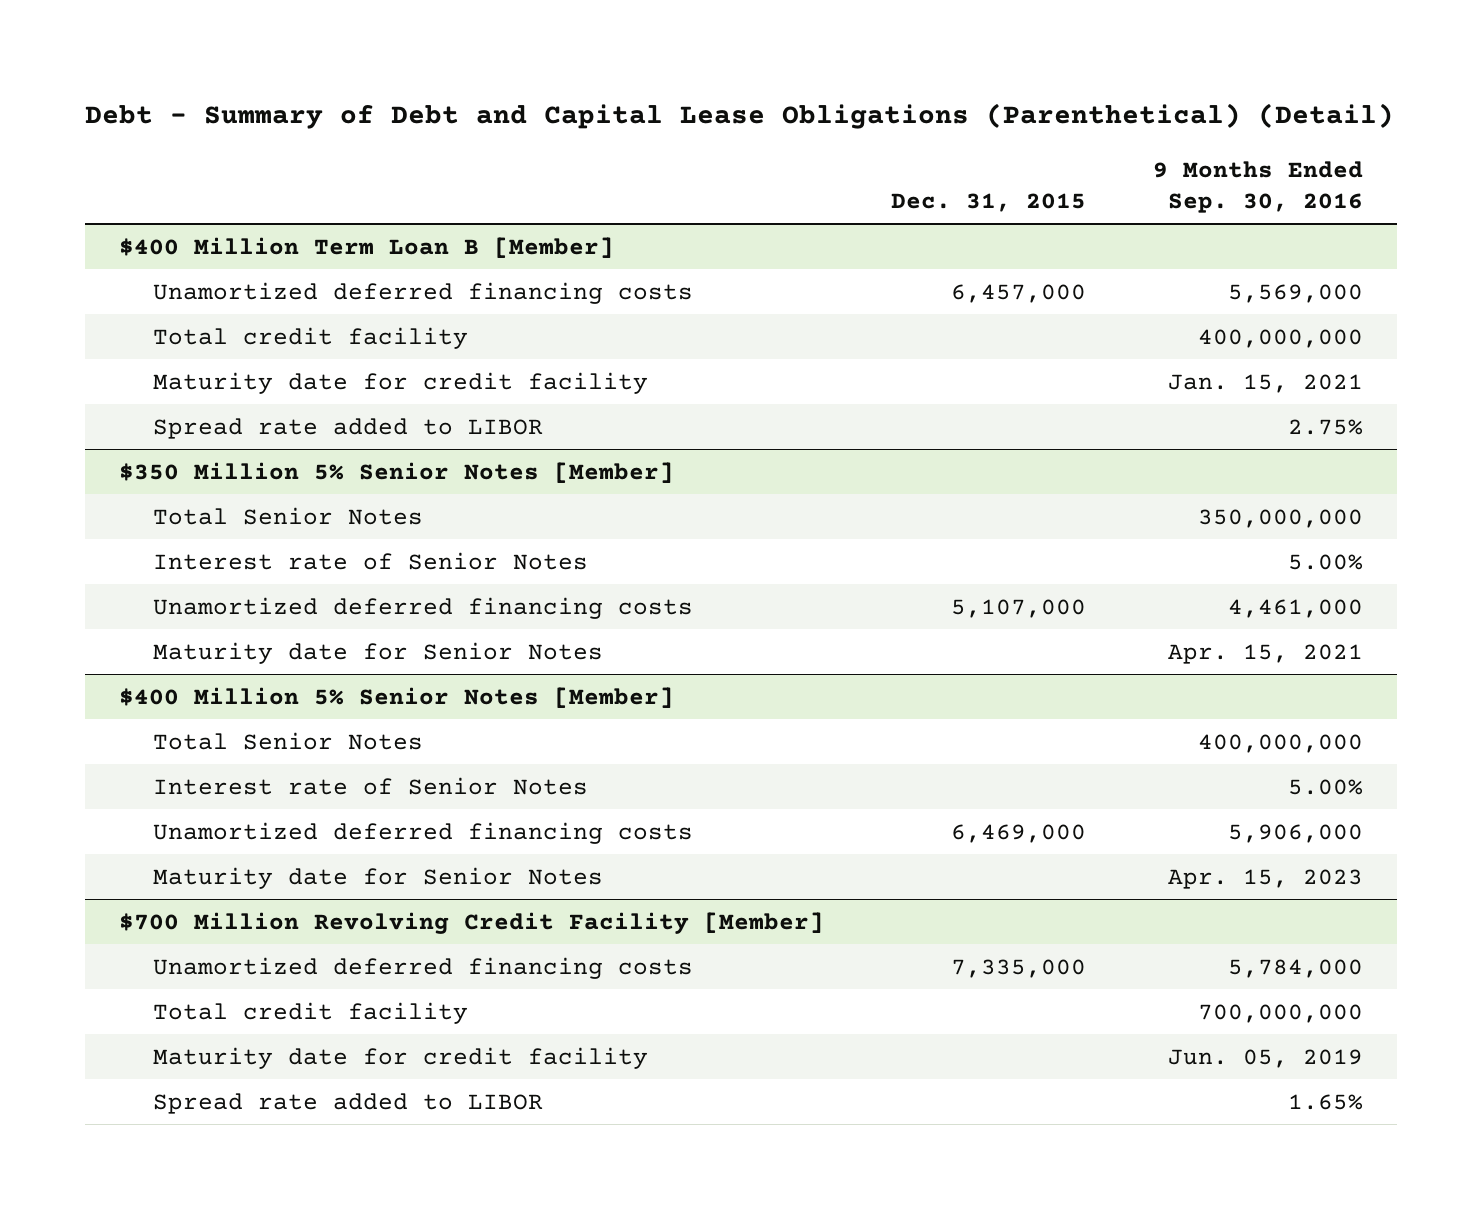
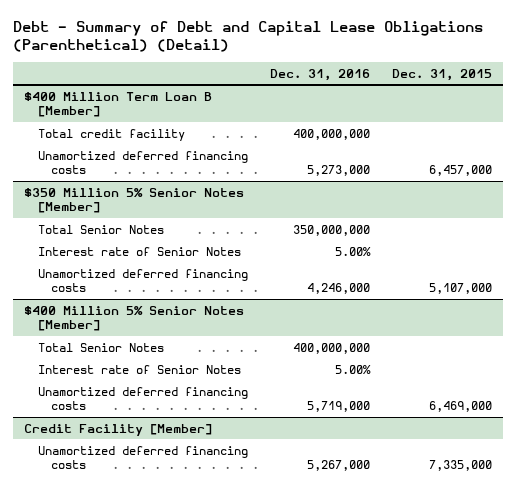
[1153,161,1364,213] 9 Months Ended Sep. 30, 2016 -> none
none -> [269,68,370,81] Dec. 31, 2016
[153,371,649,394] Maturity date for credit facility -> none
[153,417,544,439] Spread rate added to LIBOR -> none
[153,281,694,304] Unamortized deferred financing costs -> [37,150,248,175] Unamortized deferred financing costs
[153,641,604,664] Maturity date for Senior Notes -> none
[153,866,604,889] Maturity date for Senior Notes -> none
[118,911,824,934] $700 Million Revolving Credit Facility [Member] -> [23,423,212,436] Credit Facility [Member]
[153,1001,469,1024] Total credit facility -> none
[153,1046,649,1069] Maturity date for credit facility -> none
[153,1092,544,1114] Spread rate added to LIBOR -> none

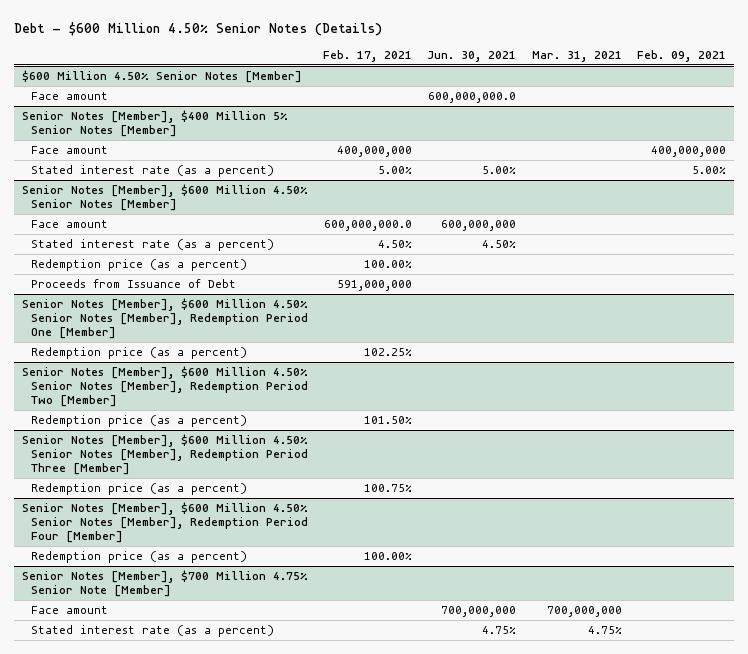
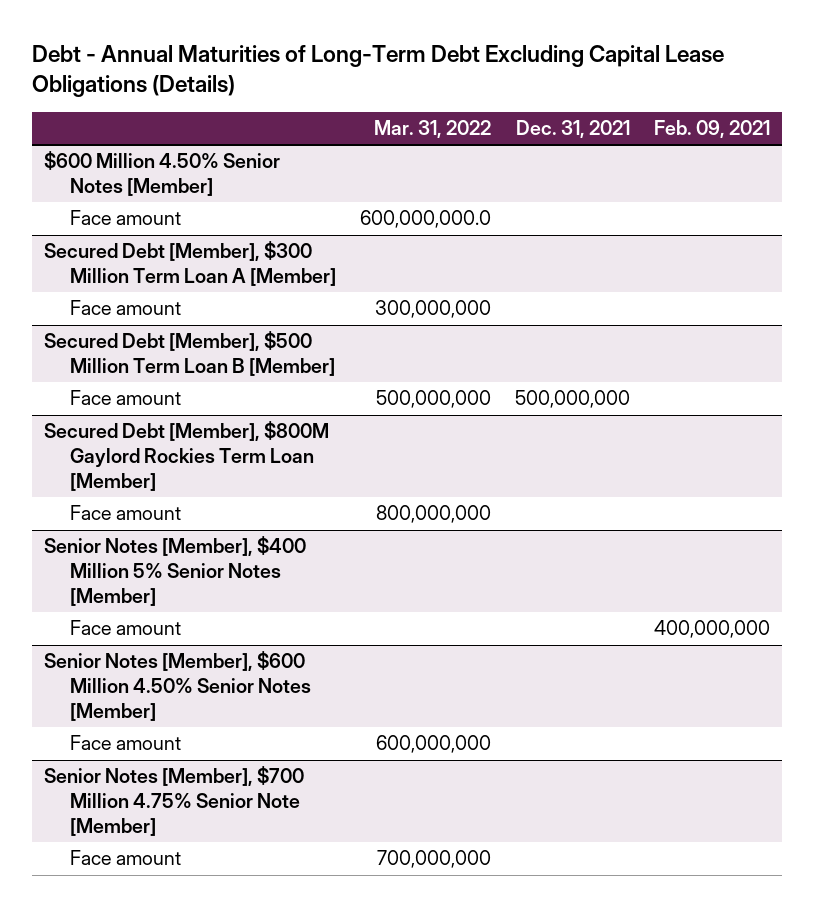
[13,21,382,36] Debt - $600 Million 4.50% Senior Notes (Details) -> [32,45,725,98] Debt - Annual Maturities of Long-Term Debt Excluding Capital Lease Obligations (Details)
[323,49,413,62] Feb. 17, 2021 -> none
[427,50,517,62] Jun. 30, 2021 -> none
[531,50,622,62] Mar. 31, 2021 -> none
none -> [373,120,491,139] Mar. 31, 2022
none -> [515,120,630,139] Dec. 31, 2021
none -> [44,241,336,287] Secured Debt [Member], $300 Million Term Loan A [Member]
none -> [69,300,181,316] Face amount
none -> [44,331,335,377] Secured Debt [Member], $500 Million Term Loan B [Member]
none -> [69,390,181,406] Face amount
none -> [44,421,330,491] Secured Debt [Member], $800M Gaylord Rockies Term Loan [Member]
none -> [69,505,181,521] Face amount
[30,165,274,178] Stated interest rate (as a percent) -> none
[30,239,274,252] Stated interest rate (as a percent) -> none
[30,259,247,272] Redemption price (as a percent) -> none
[30,279,236,289] Proceeds from Issuance of Debt -> none
[21,298,308,340] Senior Notes [Member], $600 Million 4.50% Senior Notes [Member], Redemption Period One [Member] -> none
[30,347,247,360] Redemption price (as a percent) -> none
[21,366,308,408] Senior Notes [Member], $600 Million 4.50% Senior Notes [Member], Redemption Period Two [Member] -> none
[30,415,247,428] Redemption price (as a percent) -> none
[21,434,308,476] Senior Notes [Member], $600 Million 4.50% Senior Notes [Member], Redemption Period Three [Member] -> none
[30,483,247,496] Redemption price (as a percent) -> none
[21,502,308,544] Senior Notes [Member], $600 Million 4.50% Senior Notes [Member], Redemption Period Four [Member] -> none
[30,551,247,564] Redemption price (as a percent) -> none
[30,625,274,638] Stated interest rate (as a percent) -> none

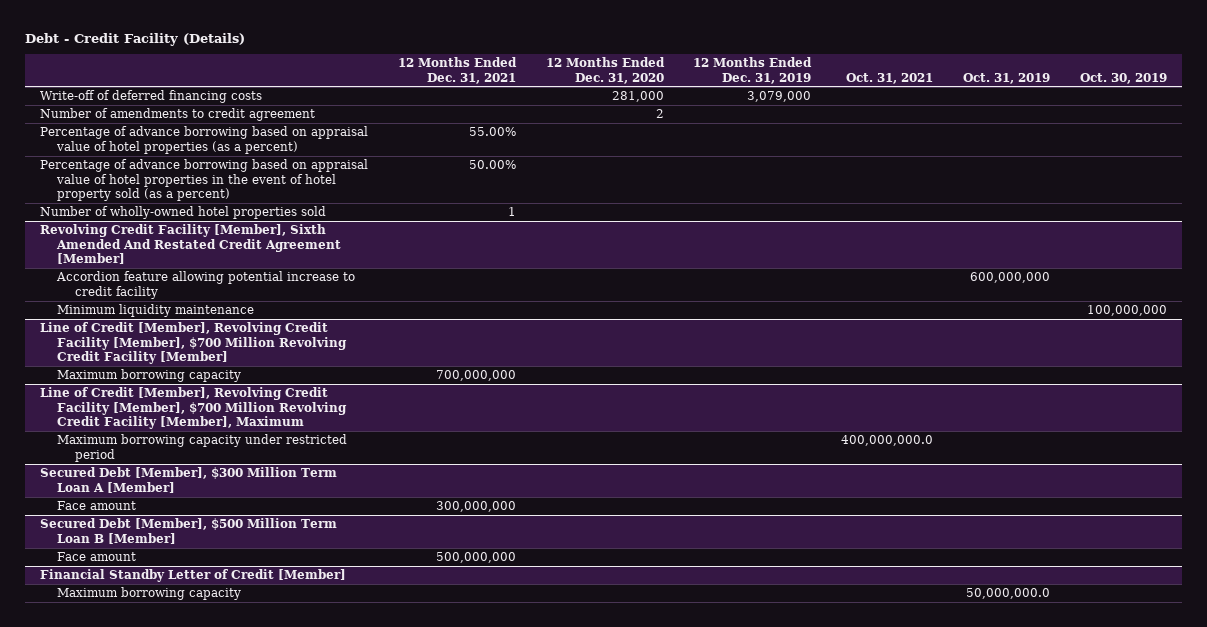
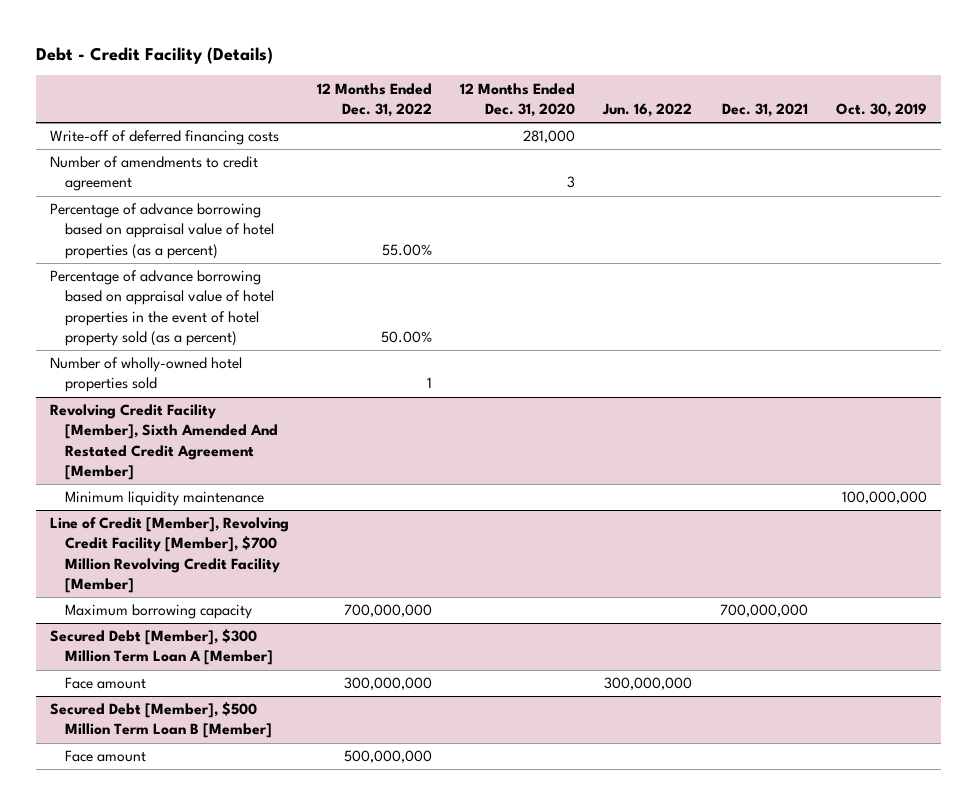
[397,56,517,84] 12 Months Ended Dec. 31, 2021 -> none
[693,56,813,84] 12 Months Ended Dec. 31, 2019 -> none
[846,72,934,84] Oct. 31, 2021 -> none
[962,72,1050,84] Oct. 31, 2019 -> none
none -> [316,82,432,117] 12 Months Ended Dec. 31, 2022
none -> [601,102,692,117] Jun. 16, 2022
none -> [721,102,808,117] Dec. 31, 2021
[655,109,664,119] 2 -> [566,176,575,189] 3
[56,271,356,299] Accordion feature allowing potential increase to credit facility -> none
[39,387,348,430] Line of Credit [Member], Revolving Credit Facility [Member], $700 Million Revolving Credit Facility [Member], Maximum -> none
[57,434,348,462] Maximum borrowing capacity under restricted period -> none
[39,569,346,583] Financial Standby Letter of Credit [Member] -> none
[57,587,242,601] Maximum borrowing capacity -> none

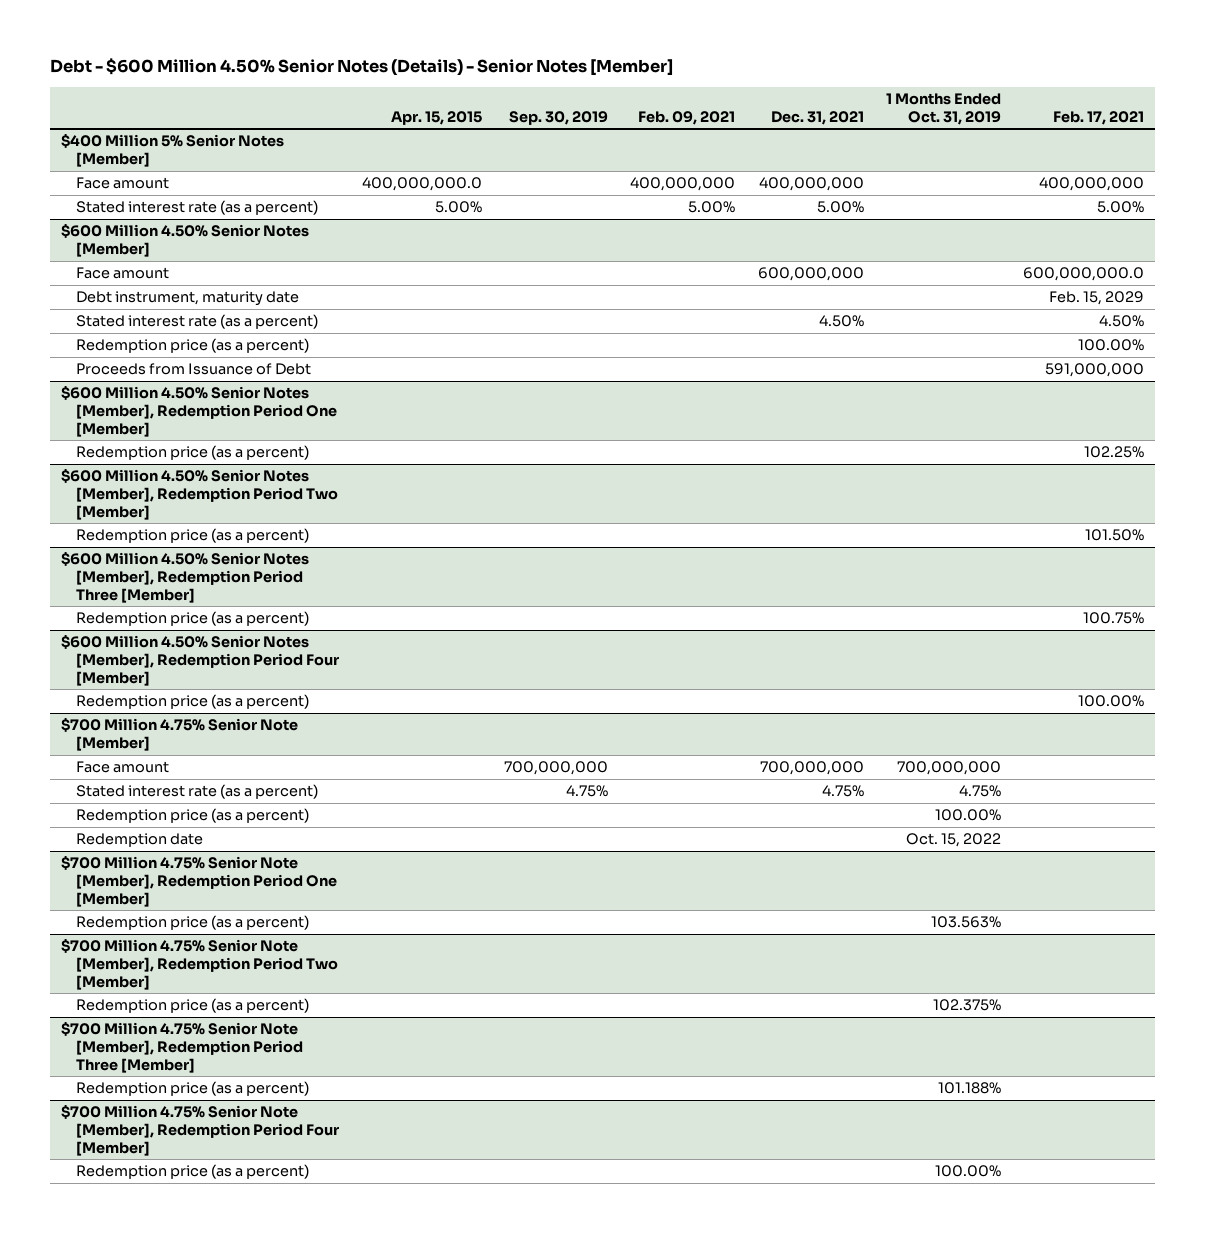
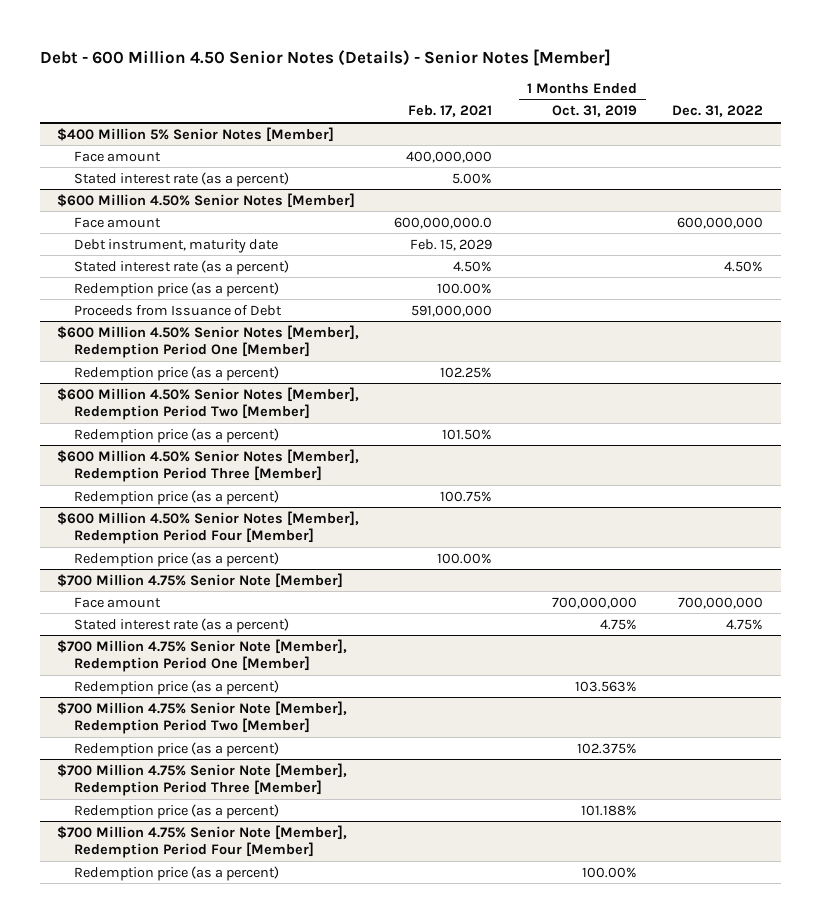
[49,58,673,77] Debt - $600 Million 4.50% Senior Notes (Details) - Senior Notes [Member] -> [39,48,611,66] Debt - 600 Million 4.50 Senior Notes (Details) - Senior Notes [Member]
[390,110,482,125] Apr. 15, 2015 -> none
[509,110,609,125] Sep. 30, 2019 -> none
[638,110,736,125] Feb. 09, 2021 -> none
[770,110,864,125] Dec. 31, 2021 -> none
none -> [672,105,764,118] Dec. 31, 2022
[76,808,310,824] Redemption price (as a percent) -> none
[76,833,204,848] Redemption date -> none

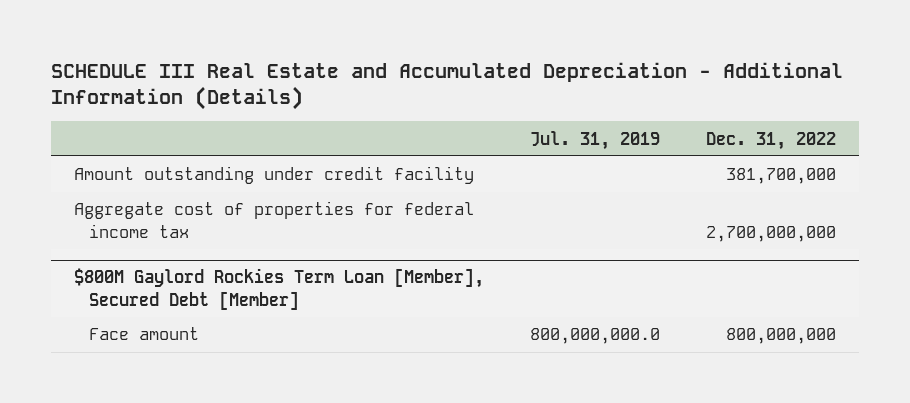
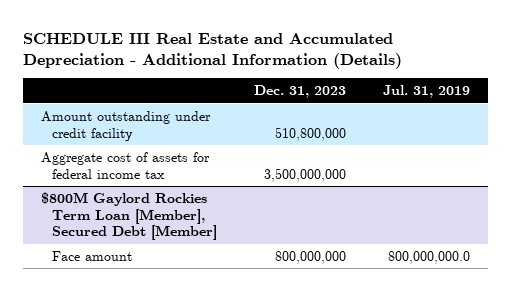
[705,131,836,150] Dec. 31, 2022 -> none
none -> [254,85,347,99] Dec. 31, 2023
[73,201,474,238] Aggregate cost of properties for federal income tax -> [40,151,210,179] Aggregate cost of assets for federal income tax

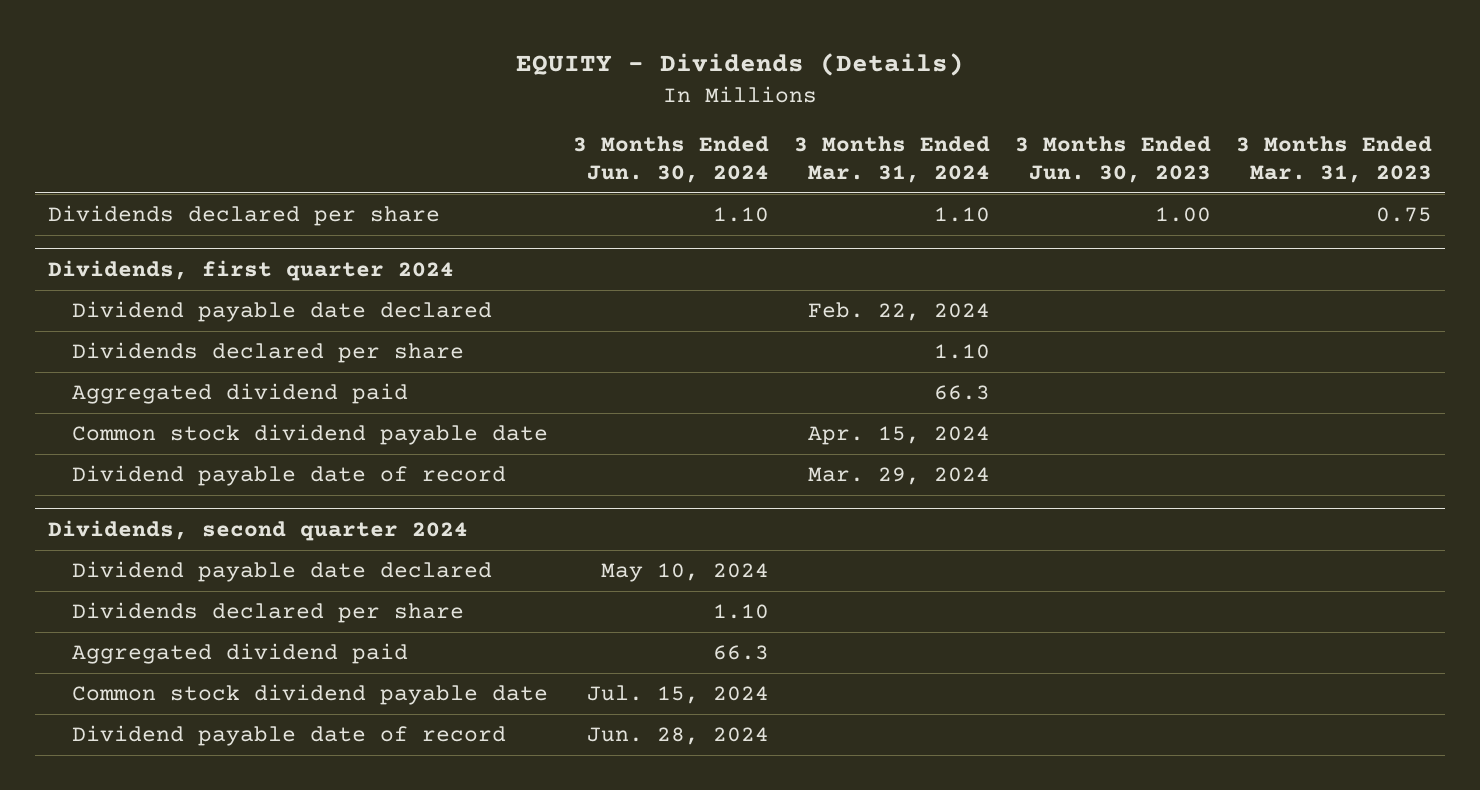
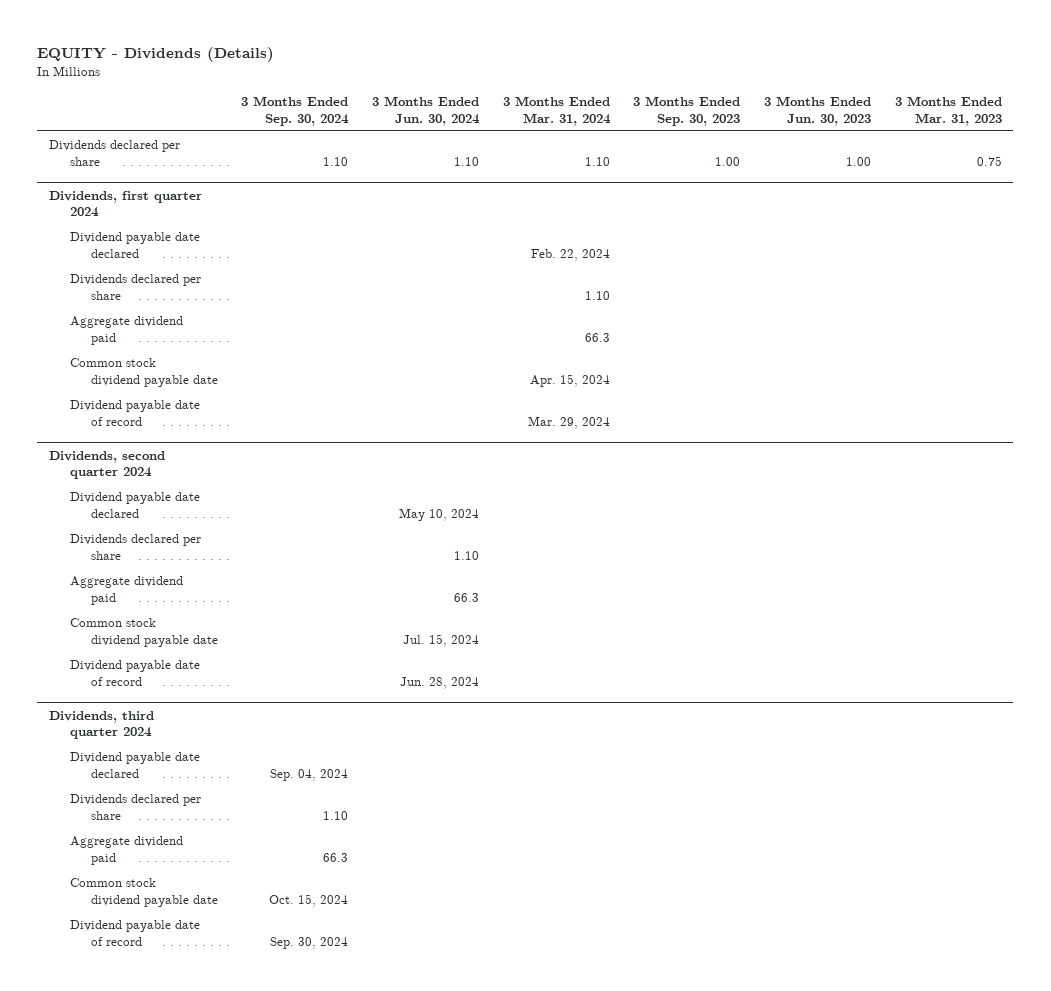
none -> [241,95,350,126] 3 Months Ended Sep. 30, 2024
none -> [633,95,741,126] 3 Months Ended Sep. 30, 2023
[71,383,408,405] Aggregated dividend paid -> [70,316,184,345] Aggregate dividend paid
[71,643,408,665] Aggregated dividend paid -> [70,576,184,605] Aggregate dividend paid
none -> [49,710,155,740] Dividends, third quarter 2024
none -> [70,752,201,778] Dividend payable date declared
none -> [70,794,202,820] Dividends declared per share
none -> [70,836,184,865] Aggregate dividend paid
none -> [70,878,218,907] Common stock dividend payable date
none -> [70,920,201,946] Dividend payable date of record

